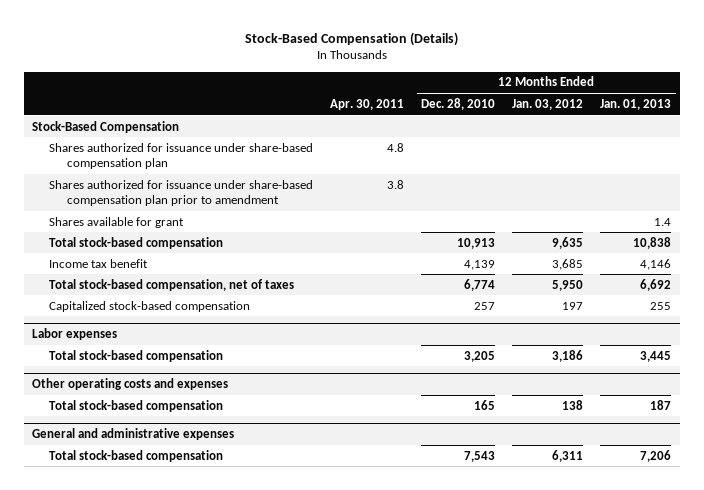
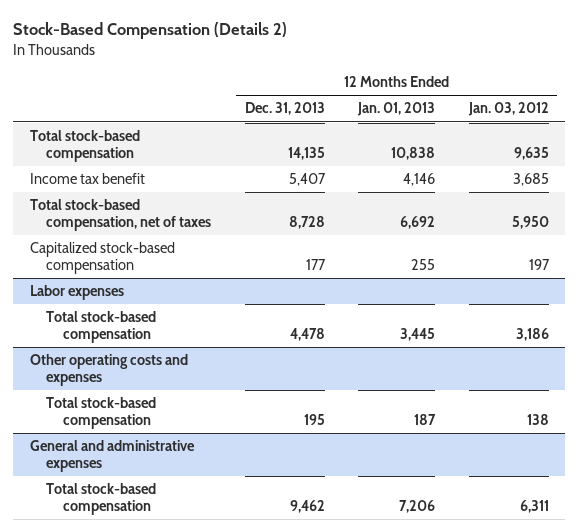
[244,31,458,46] Stock-Based Compensation (Details) -> [13,22,288,40] Stock-Based Compensation (Details 2)
[330,98,405,110] Apr. 30, 2011 -> none
[421,97,496,110] Dec. 28, 2010 -> none
none -> [244,102,325,116] Dec. 31, 2013
[32,120,180,133] Stock-Based Compensation -> none
[49,142,314,170] Shares authorized for issuance under share-based compensation plan -> none
[49,179,314,207] Shares authorized for issuance under share-based compensation plan prior to amendment -> none
[49,216,185,228] Shares available for grant -> none

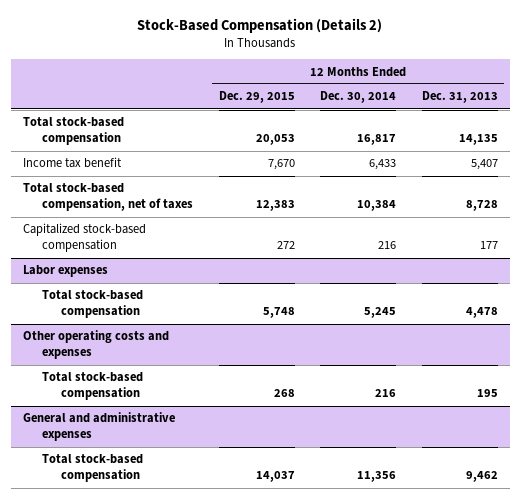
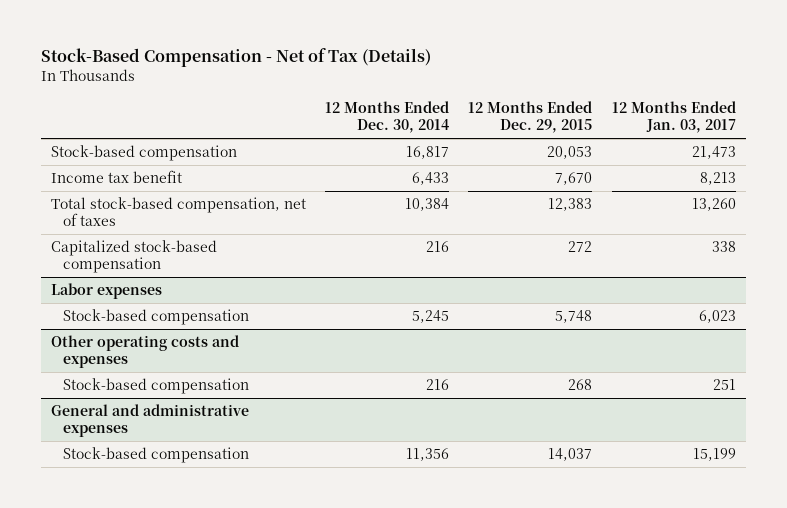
[137,17,383,33] Stock-Based Compensation (Details 2) -> [40,48,431,68] Stock-Based Compensation - Net of Tax (Details)
[421,91,498,104] Dec. 31, 2013 -> none
none -> [611,101,736,134] 12 Months Ended Jan. 03, 2017
[23,117,125,146] Total stock-based compensation -> [50,145,237,162] Stock-based compensation
[42,290,144,319] Total stock-based compensation -> [62,309,249,326] Stock-based compensation
[42,372,144,401] Total stock-based compensation -> [62,378,249,395] Stock-based compensation
[42,454,144,483] Total stock-based compensation -> [62,447,249,464] Stock-based compensation

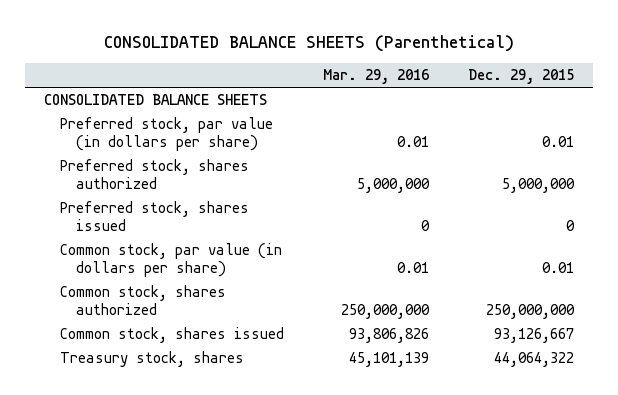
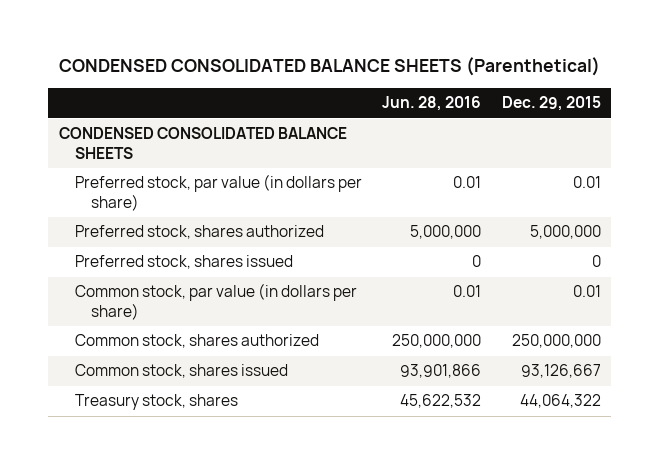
[103,35,514,53] CONSOLIDATED BALANCE SHEETS (Parenthetical) -> [58,57,600,77] CONDENSED CONSOLIDATED BALANCE SHEETS (Parenthetical)
[322,69,429,85] Mar. 29, 2016 -> none
none -> [382,96,482,112] Jun. 28, 2016
[44,94,268,106] CONSOLIDATED BALANCE SHEETS -> [58,127,347,160] CONDENSED CONSOLIDATED BALANCE SHEETS

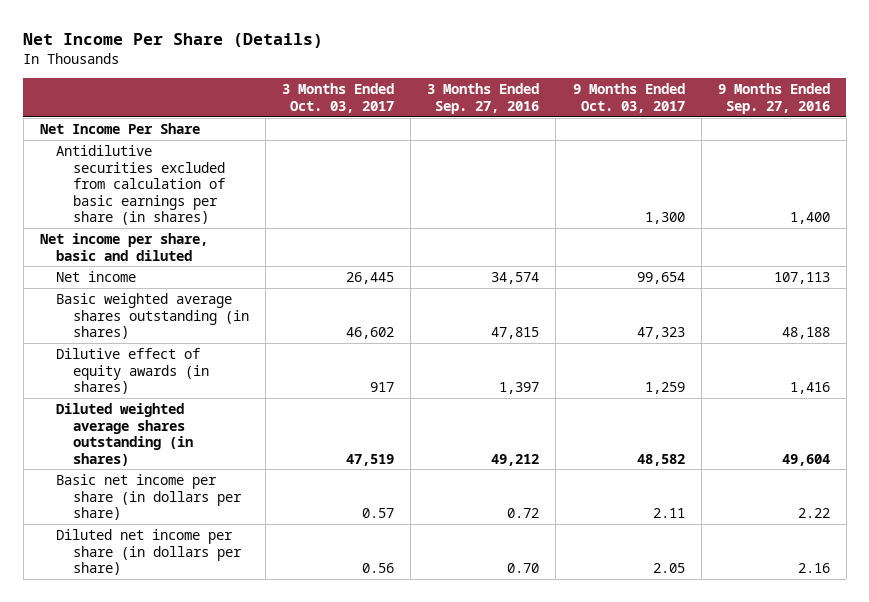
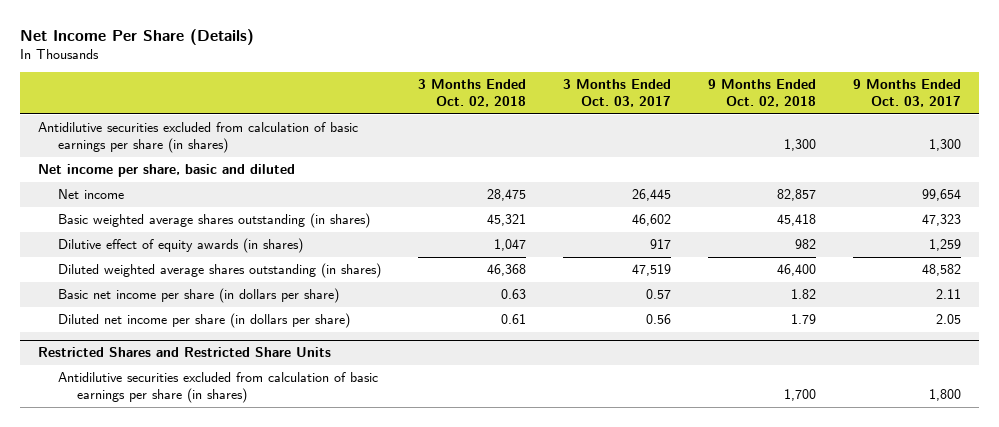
[427,83,540,114] 3 Months Ended Sep. 27, 2016 -> none
[717,83,830,114] 9 Months Ended Sep. 27, 2016 -> none
none -> [417,79,526,108] 3 Months Ended Oct. 02, 2018
none -> [707,79,816,108] 9 Months Ended Oct. 02, 2018
[39,122,200,134] Net Income Per Share -> none
none -> [38,347,332,358] Restricted Shares and Restricted Share Units
none -> [57,371,378,403] Antidilutive securities excluded from calculation of basic earnings per share (in shares)

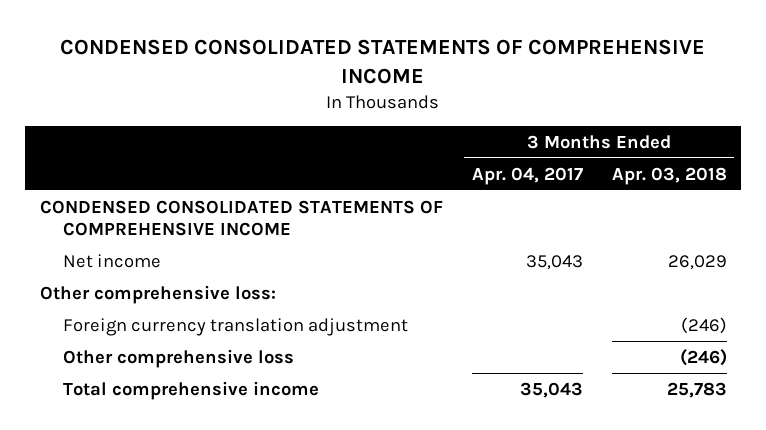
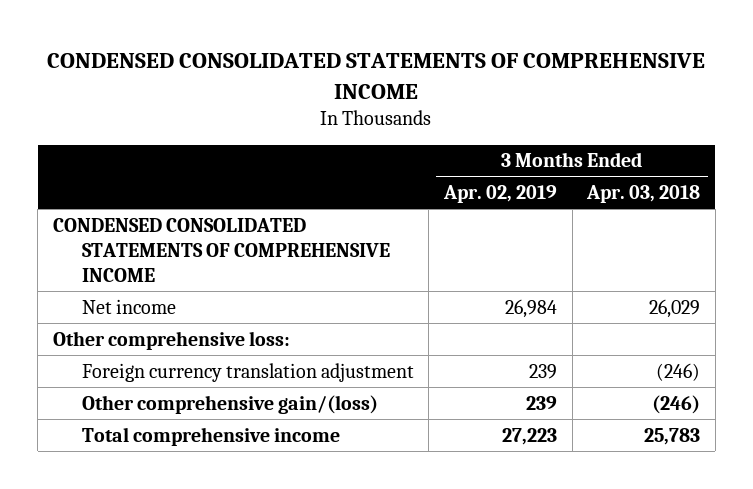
[471,166,583,185] Apr. 04, 2017 -> none
none -> [442,184,557,203] Apr. 02, 2019
[62,348,294,368] Other comprehensive loss -> [81,394,378,414] Other comprehensive gain/(loss)

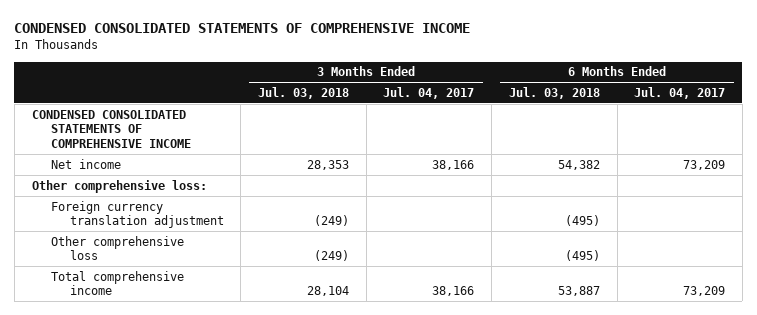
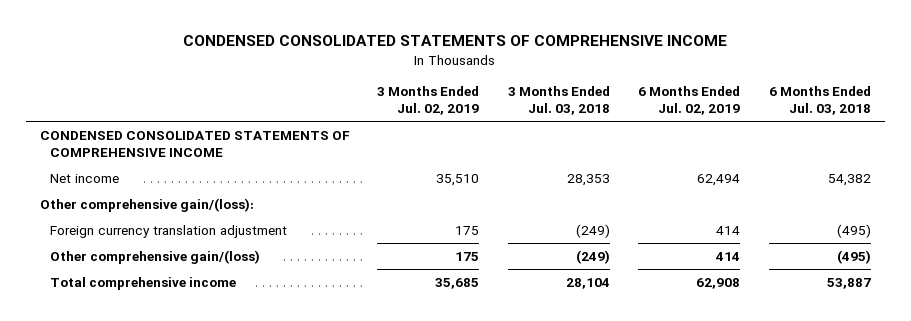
[383,86,475,99] Jul. 04, 2017 -> none
[634,86,726,99] Jul. 04, 2017 -> none
none -> [377,85,480,116] 3 Months Ended Jul. 02, 2019
none -> [638,85,741,116] 6 Months Ended Jul. 02, 2019
[31,179,207,193] Other comprehensive loss: -> [39,197,254,212] Other comprehensive gain/(loss):
[50,235,184,261] Other comprehensive loss -> [50,249,261,264] Other comprehensive gain/(loss)

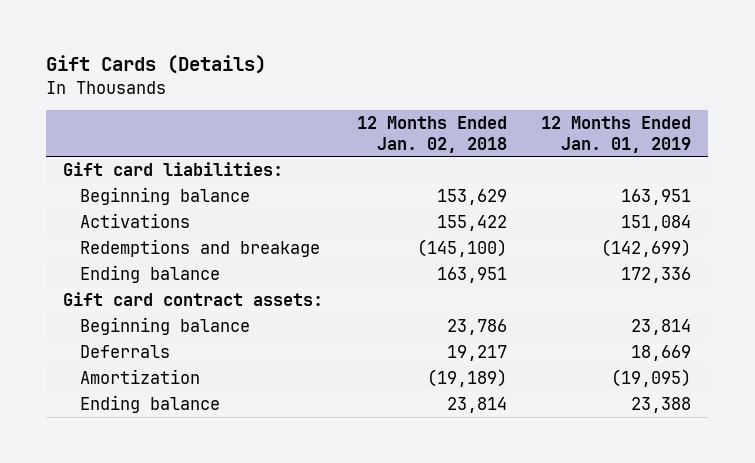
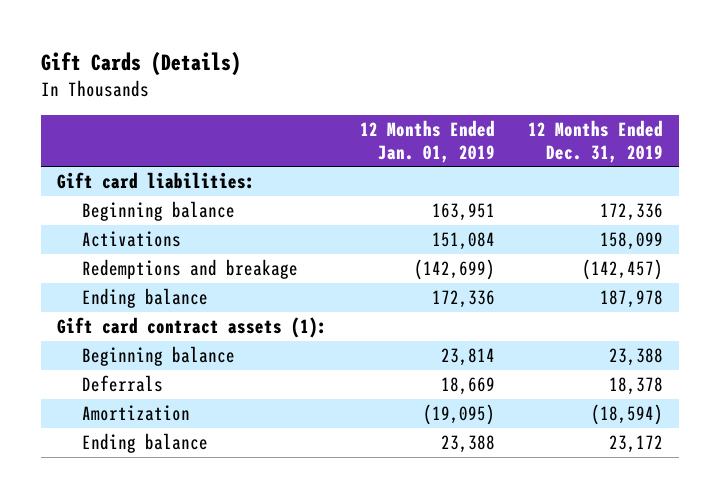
[357,115,508,153] 12 Months Ended Jan. 02, 2018 -> none
none -> [527,120,663,163] 12 Months Ended Dec. 31, 2019
[63,291,324,306] Gift card contract assets: -> [57,316,328,338] Gift card contract assets (1):

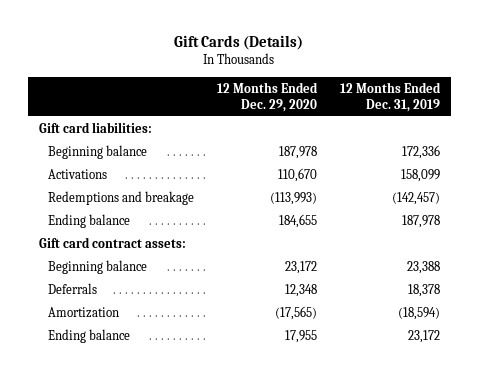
[359,120,495,163] 12 Months Ended Jan. 01, 2019 -> none
none -> [216,81,318,112] 12 Months Ended Dec. 29, 2020
[57,316,328,338] Gift card contract assets (1): -> [38,236,186,248] Gift card contract assets:

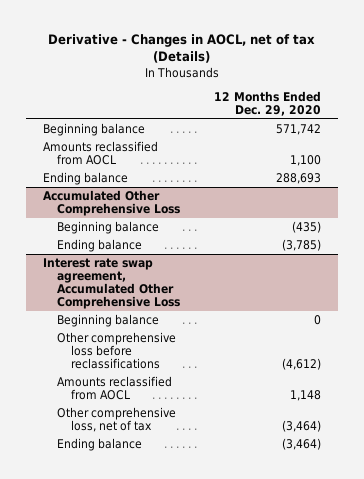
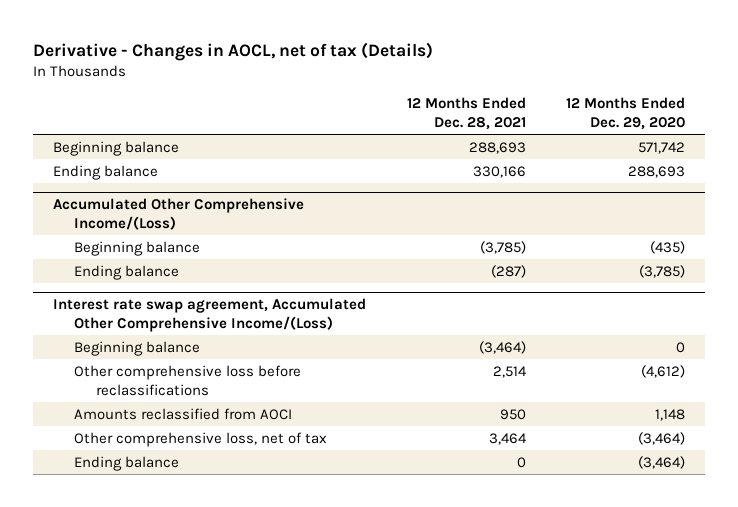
none -> [406,96,526,131] 12 Months Ended Dec. 28, 2021
[43,141,159,166] Amounts reclassified from AOCL -> none
[43,190,180,217] Accumulated Other Comprehensive Loss -> [52,198,304,231] Accumulated Other Comprehensive Income/(Loss)
[43,258,180,310] Interest rate swap agreement, Accumulated Other Comprehensive Loss -> [52,298,366,333] Interest rate swap agreement, Accumulated Other Comprehensive Income/(Loss)
[56,376,172,401] Amounts reclassified from AOCL -> [74,407,293,420] Amounts reclassified from AOCI

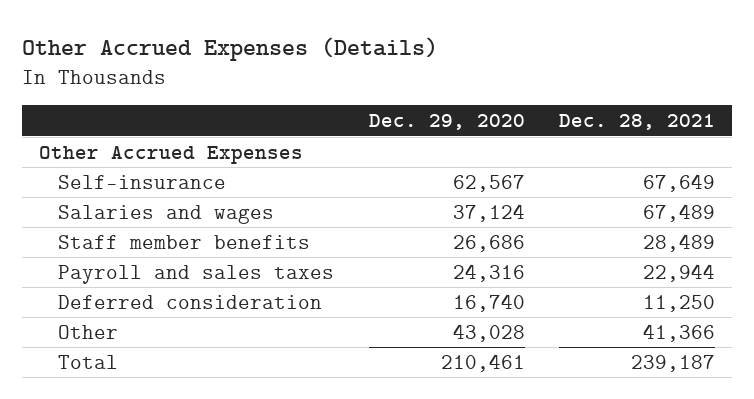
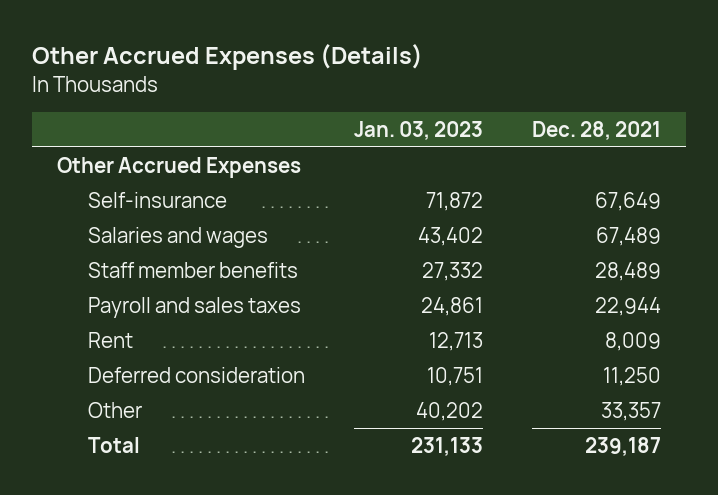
[368,114,525,131] Dec. 29, 2020 -> none
none -> [353,120,483,140] Jan. 03, 2023
none -> [87,331,133,348] Rent
[643,323,716,342] 41,366 -> [601,401,662,421] 33,357

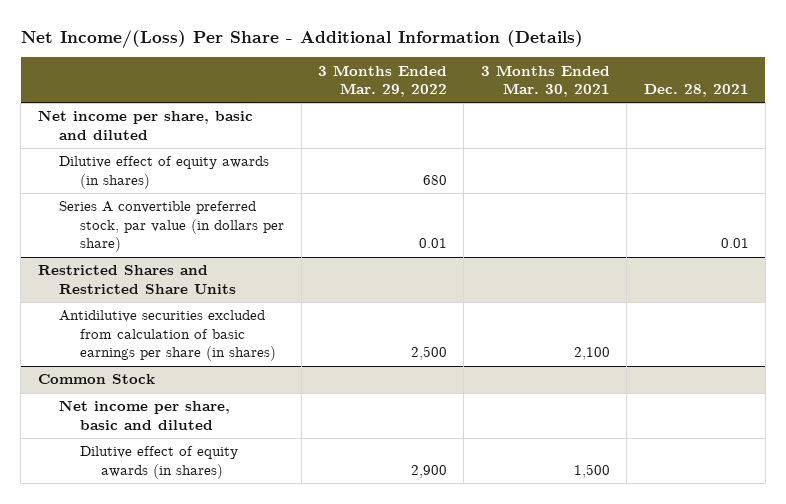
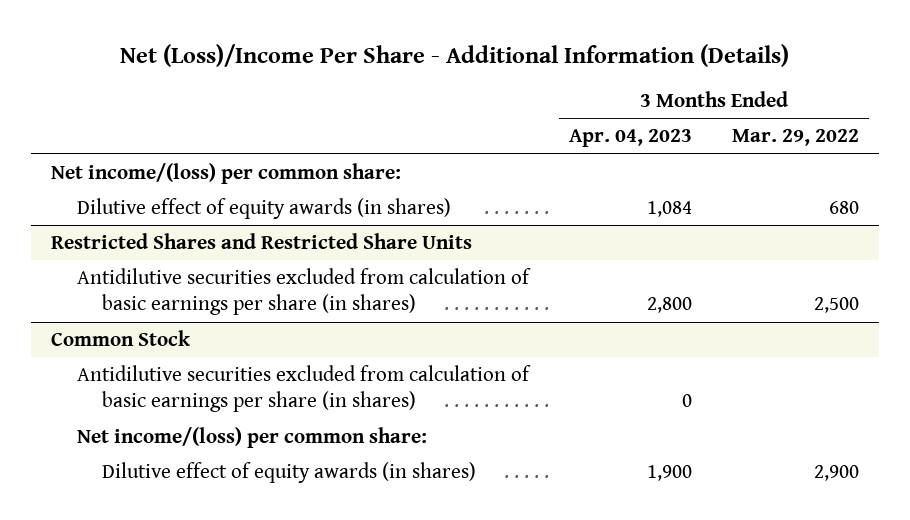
[20,30,583,50] Net Income/(Loss) Per Share - Additional Information (Details) -> [120,43,790,67] Net (Loss)/Income Per Share - Additional Information (Details)
[480,64,610,98] 3 Months Ended Mar. 30, 2021 -> none
[643,84,749,98] Dec. 28, 2021 -> none
none -> [568,129,692,148] Apr. 04, 2023
[37,110,253,140] Net income per share, basic and diluted -> none
none -> [51,162,402,184] Net income/(loss) per common share:
[58,201,285,253] Series A convertible preferred stock, par value (in dollars per share) -> none
[58,400,230,430] Net income per share, basic and diluted -> none
none -> [76,364,531,413] Antidilutive securities excluded from calculation of basic earnings per share (in shares)
none -> [76,426,427,448] Net income/(loss) per common share:

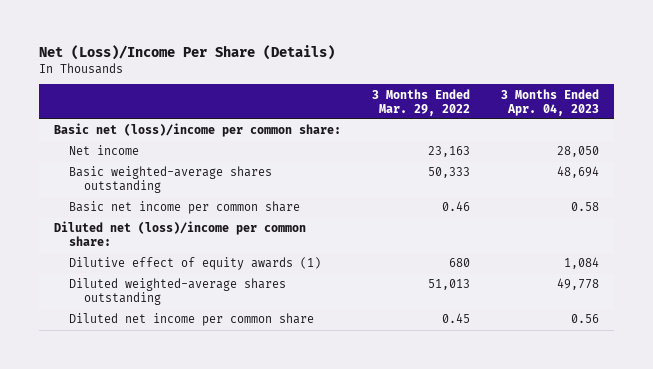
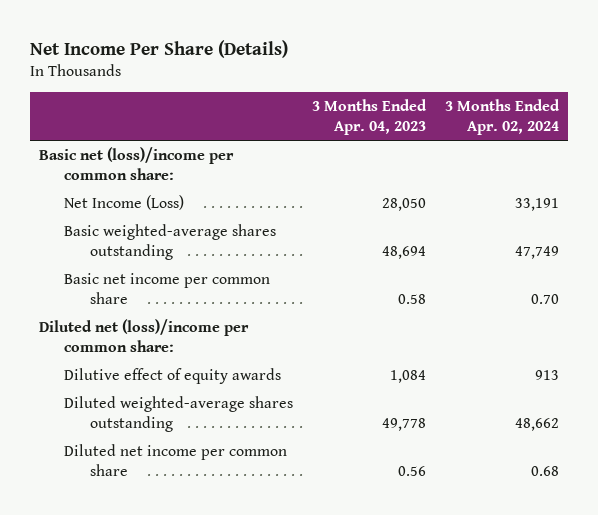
[38,44,335,60] Net (Loss)/Income Per Share (Details) -> [29,39,288,58] Net Income Per Share (Details)
[371,88,470,116] 3 Months Ended Mar. 29, 2022 -> none
none -> [445,99,561,135] 3 Months Ended Apr. 02, 2024
[69,145,140,156] Net income -> [64,195,185,211] Net Income (Loss)
[69,257,322,271] Dilutive effect of equity awards (1) -> [64,368,282,385] Dilutive effect of equity awards

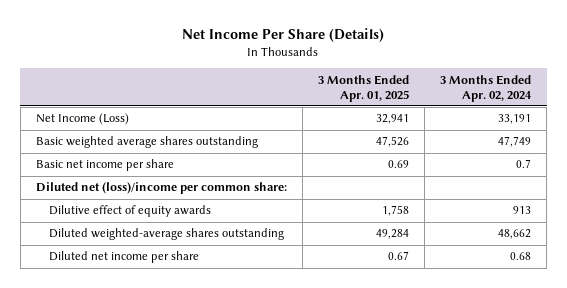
[312,99,428,135] 3 Months Ended Apr. 04, 2023 -> none
none -> [317,74,409,102] 3 Months Ended Apr. 01, 2025
[39,147,235,180] Basic net (loss)/income per common share: -> none
[64,224,277,260] Basic weighted-average shares outstanding -> [35,136,258,149] Basic weighted average shares outstanding
[64,273,271,304] Basic net income per common share -> [35,159,174,172] Basic net income per share
[531,293,560,304] 0.70 -> [516,159,532,169] 0.7
[64,444,288,476] Diluted net income per common share -> [48,251,199,264] Diluted net income per share

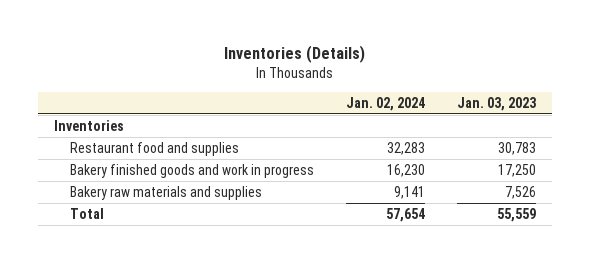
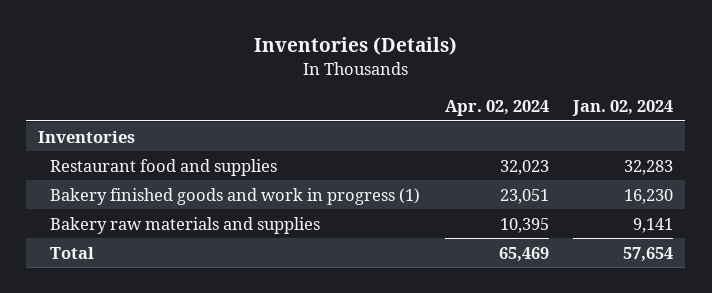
[457,96,537,111] Jan. 03, 2023 -> none
none -> [444,100,549,117] Apr. 02, 2024
[70,163,315,178] Bakery finished goods and work in progress -> [50,187,421,205] Bakery finished goods and work in progress (1)

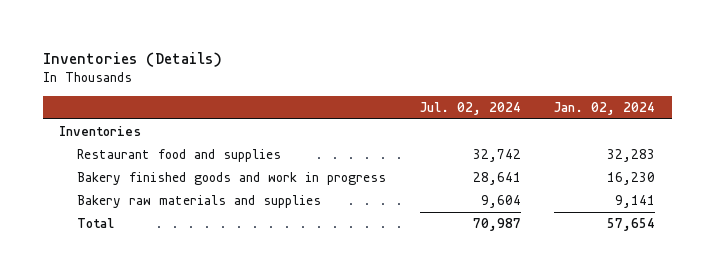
[444,100,549,117] Apr. 02, 2024 -> none
none -> [419,102,521,116] Jul. 02, 2024
[50,187,421,205] Bakery finished goods and work in progress (1) -> [77,172,387,186] Bakery finished goods and work in progress

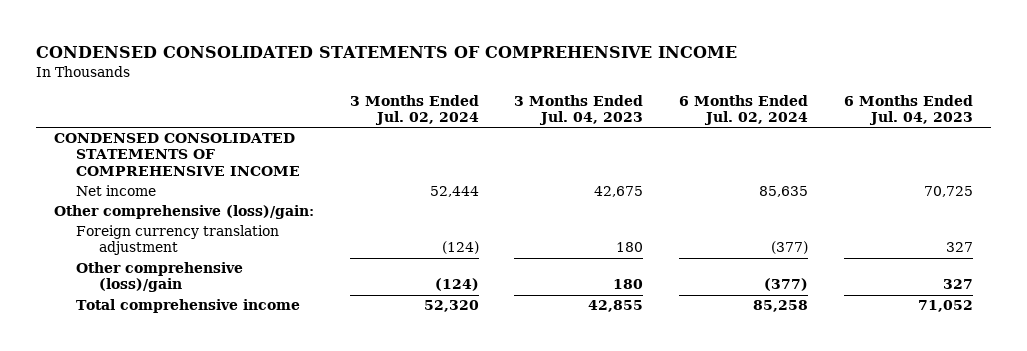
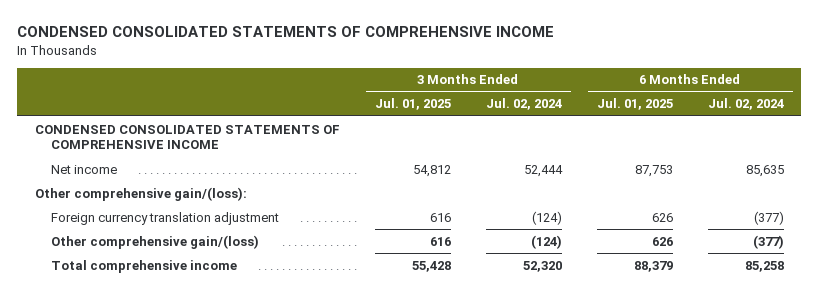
[514,94,644,126] 3 Months Ended Jul. 04, 2023 -> none
[844,94,974,126] 6 Months Ended Jul. 04, 2023 -> none
none -> [374,98,451,111] Jul. 01, 2025
none -> [596,98,673,111] Jul. 01, 2025
[53,205,314,220] Other comprehensive (loss)/gain: -> [34,186,247,201] Other comprehensive gain/(loss):
[76,262,244,293] Other comprehensive (loss)/gain -> [51,234,260,249] Other comprehensive gain/(loss)

